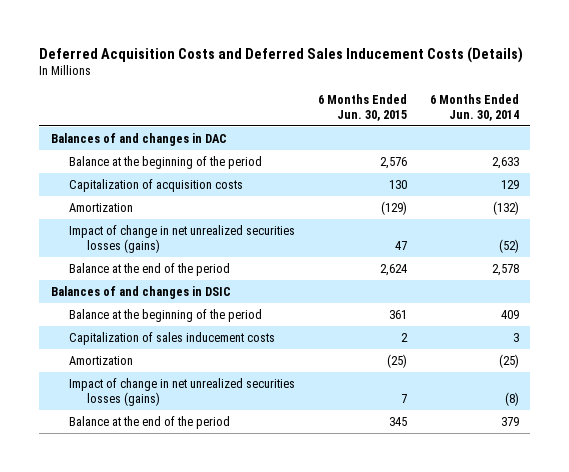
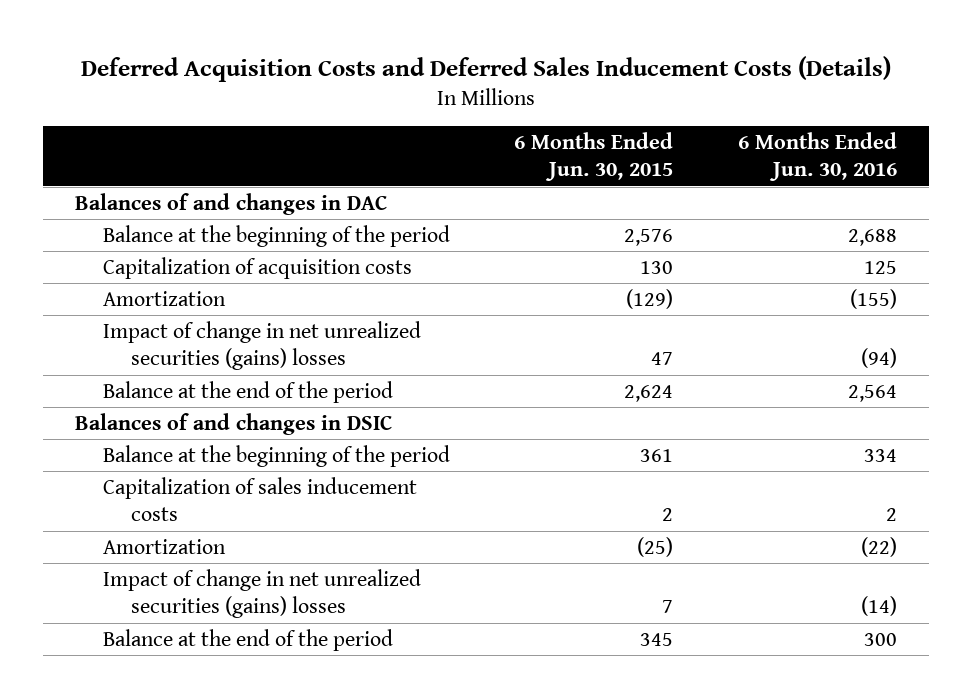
[429,93,519,121] 6 Months Ended Jun. 30, 2014 -> none
none -> [737,132,897,182] 6 Months Ended Jun. 30, 2016
[68,225,295,253] Impact of change in net unrealized securities losses (gains) -> [103,320,422,370] Impact of change in net unrealized securities (gains) losses
[68,378,295,406] Impact of change in net unrealized securities losses (gains) -> [103,568,422,618] Impact of change in net unrealized securities (gains) losses

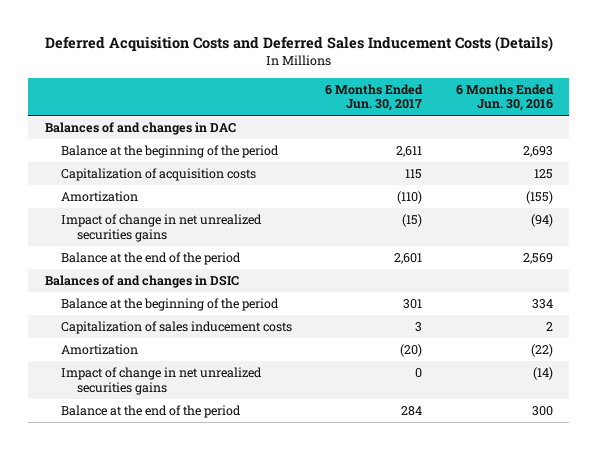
[514,132,674,182] 6 Months Ended Jun. 30, 2015 -> none
none -> [325,83,424,112] 6 Months Ended Jun. 30, 2017
[847,228,897,246] 2,688 -> [522,145,553,157] 2,693
[103,320,422,370] Impact of change in net unrealized securities (gains) losses -> [60,213,262,242] Impact of change in net unrealized securities gains
[847,384,897,402] 2,564 -> [522,252,553,264] 2,569
[103,568,422,618] Impact of change in net unrealized securities (gains) losses -> [60,366,262,395] Impact of change in net unrealized securities gains

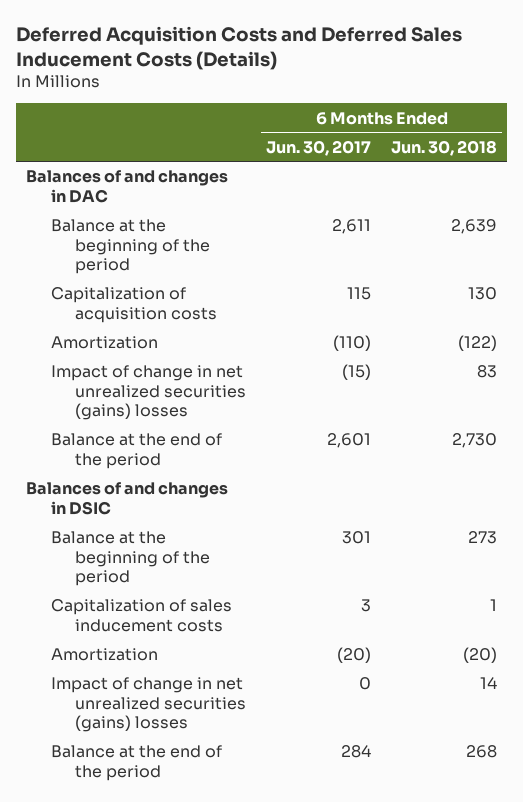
[455,83,554,112] 6 Months Ended Jun. 30, 2016 -> none
none -> [390,139,497,156] Jun. 30, 2018
[60,213,262,242] Impact of change in net unrealized securities gains -> [50,365,247,421] Impact of change in net unrealized securities (gains) losses
[60,366,262,395] Impact of change in net unrealized securities gains -> [50,677,247,733] Impact of change in net unrealized securities (gains) losses

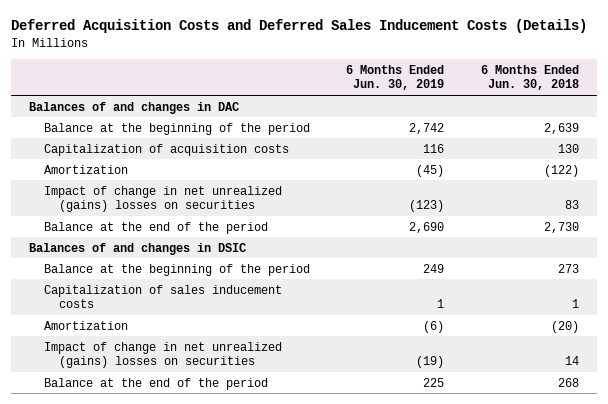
[266,139,372,156] Jun. 30, 2017 -> none
none -> [346,64,445,91] 6 Months Ended Jun. 30, 2019
[50,365,247,421] Impact of change in net unrealized securities (gains) losses -> [43,185,282,213] Impact of change in net unrealized (gains) losses on securities
[50,677,247,733] Impact of change in net unrealized securities (gains) losses -> [43,341,282,369] Impact of change in net unrealized (gains) losses on securities

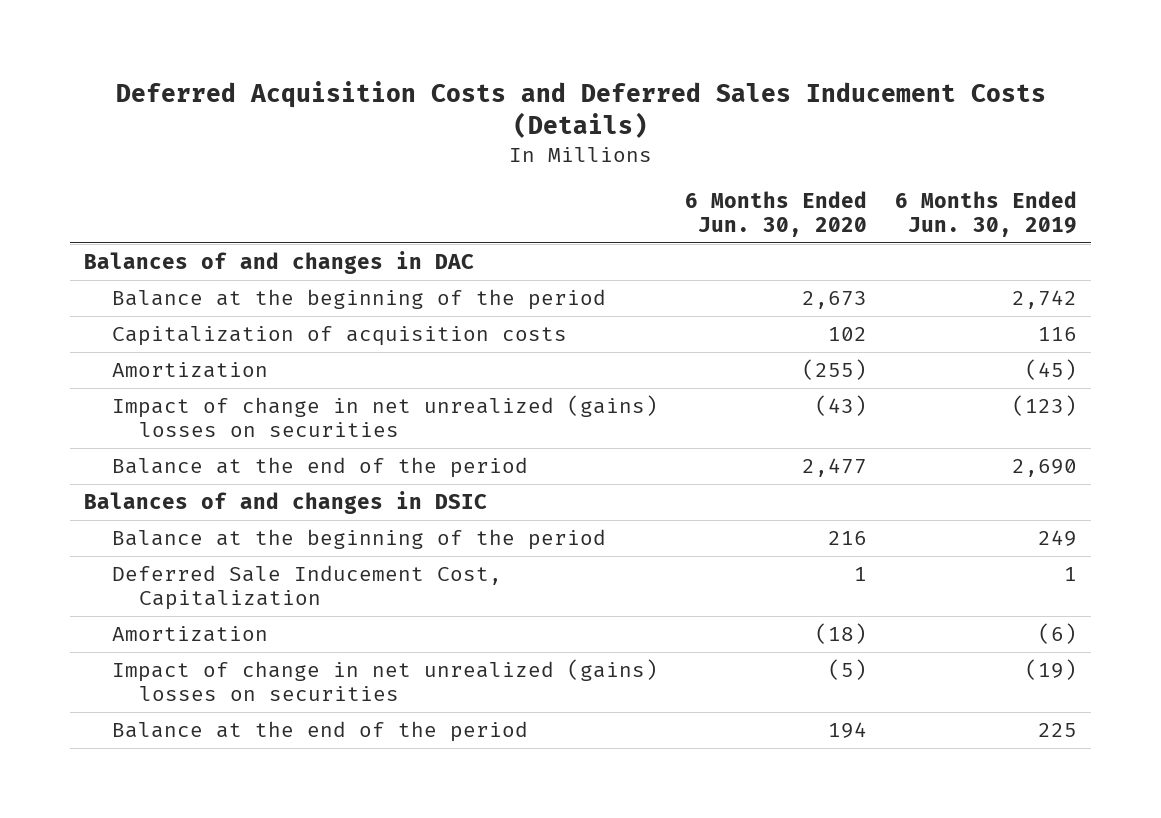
[480,64,579,91] 6 Months Ended Jun. 30, 2018 -> none
none -> [685,191,868,238] 6 Months Ended Jun. 30, 2020
[43,284,282,309] Capitalization of sales inducement costs -> [111,565,502,611] Deferred Sale Inducement Cost, Capitalization

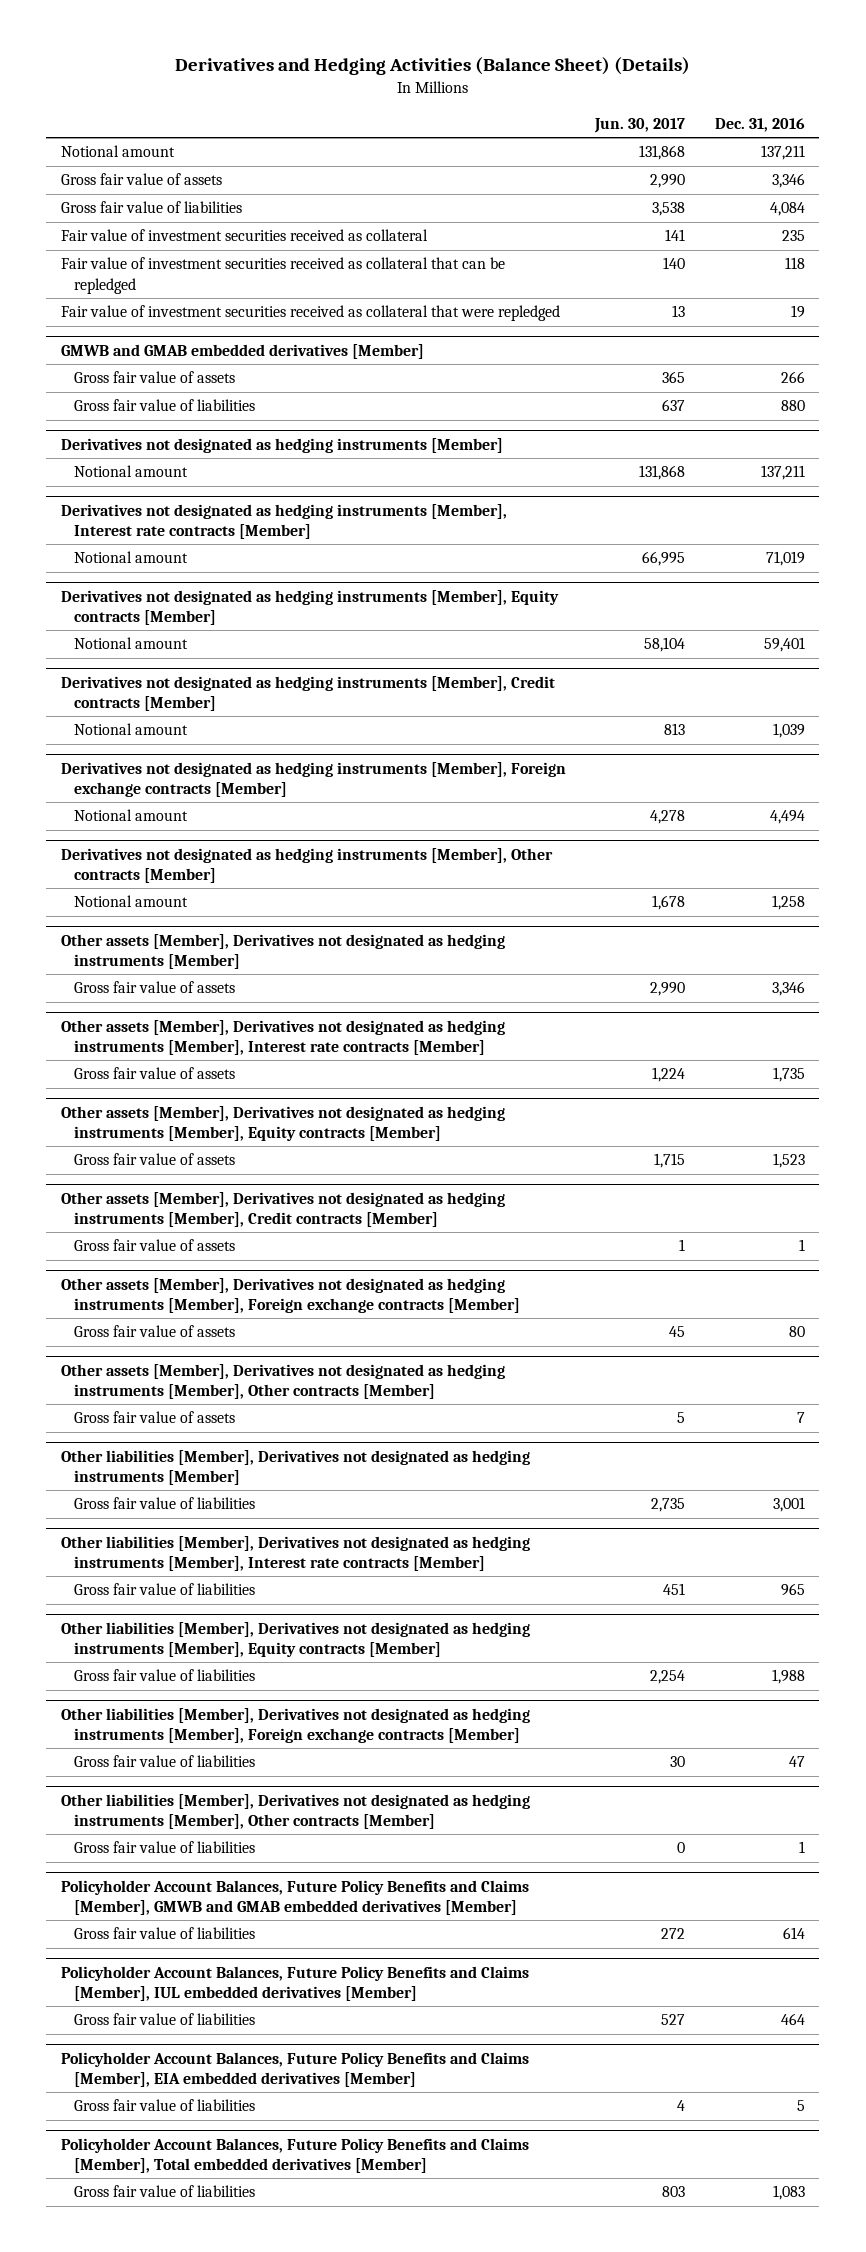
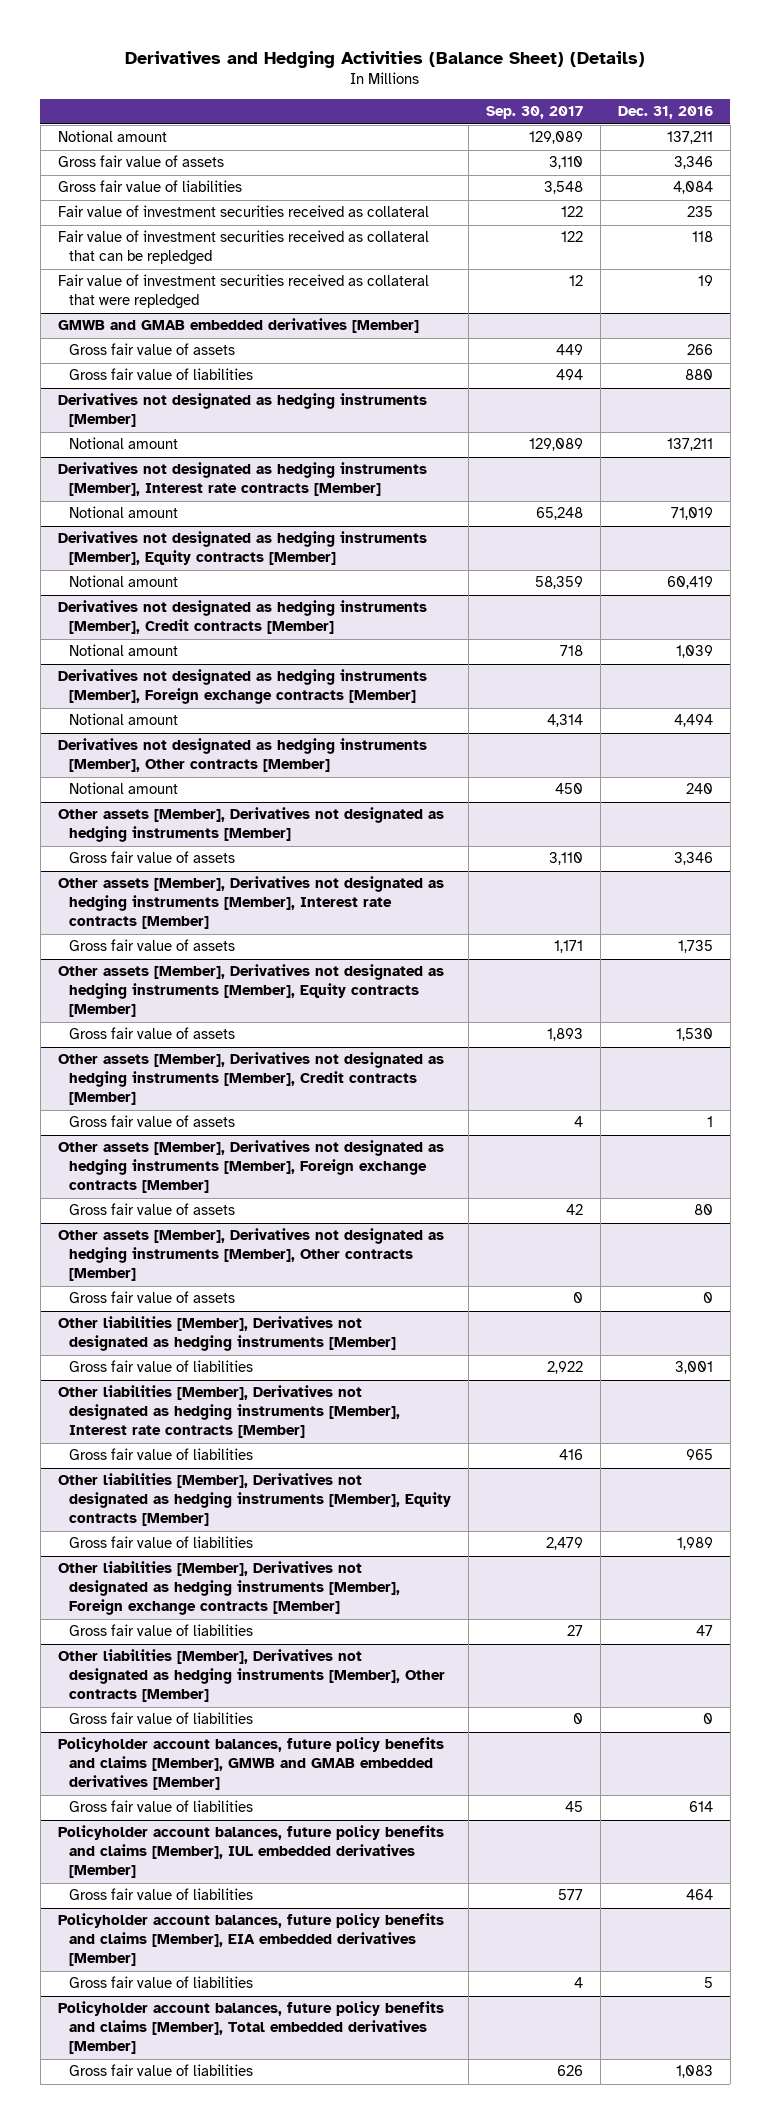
[594,117,686,133] Jun. 30, 2017 -> none
none -> [485,106,583,120] Sep. 30, 2017
[763,637,805,653] 59,401 -> [666,576,713,590] 60,419
[771,895,805,911] 1,258 -> [685,783,713,795] 240
[772,1153,805,1169] 1,523 -> [675,1028,713,1042] 1,530
[796,1412,805,1424] 7 -> [702,1292,713,1304] 0
[771,1669,805,1685] 1,988 -> [676,1537,713,1551] 1,989
[798,1841,805,1854] 1 -> [702,1713,713,1725] 0
[61,1879,530,1915] Policyholder Account Balances, Future Policy Benefits and Claims [Member], GMWB and GMAB embedded derivatives [Member] -> [57,1737,444,1791] Policyholder account balances, future policy benefits and claims [Member], GMWB and GMAB embedded derivatives [Member]
[61,1965,530,2001] Policyholder Account Balances, Future Policy Benefits and Claims [Member], IUL embedded derivatives [Member] -> [57,1825,444,1879] Policyholder account balances, future policy benefits and claims [Member], IUL embedded derivatives [Member]
[61,2051,530,2087] Policyholder Account Balances, Future Policy Benefits and Claims [Member], EIA embedded derivatives [Member] -> [57,1913,444,1967] Policyholder account balances, future policy benefits and claims [Member], EIA embedded derivatives [Member]
[61,2137,530,2173] Policyholder Account Balances, Future Policy Benefits and Claims [Member], Total embedded derivatives [Member] -> [57,2001,444,2055] Policyholder account balances, future policy benefits and claims [Member], Total embedded derivatives [Member]

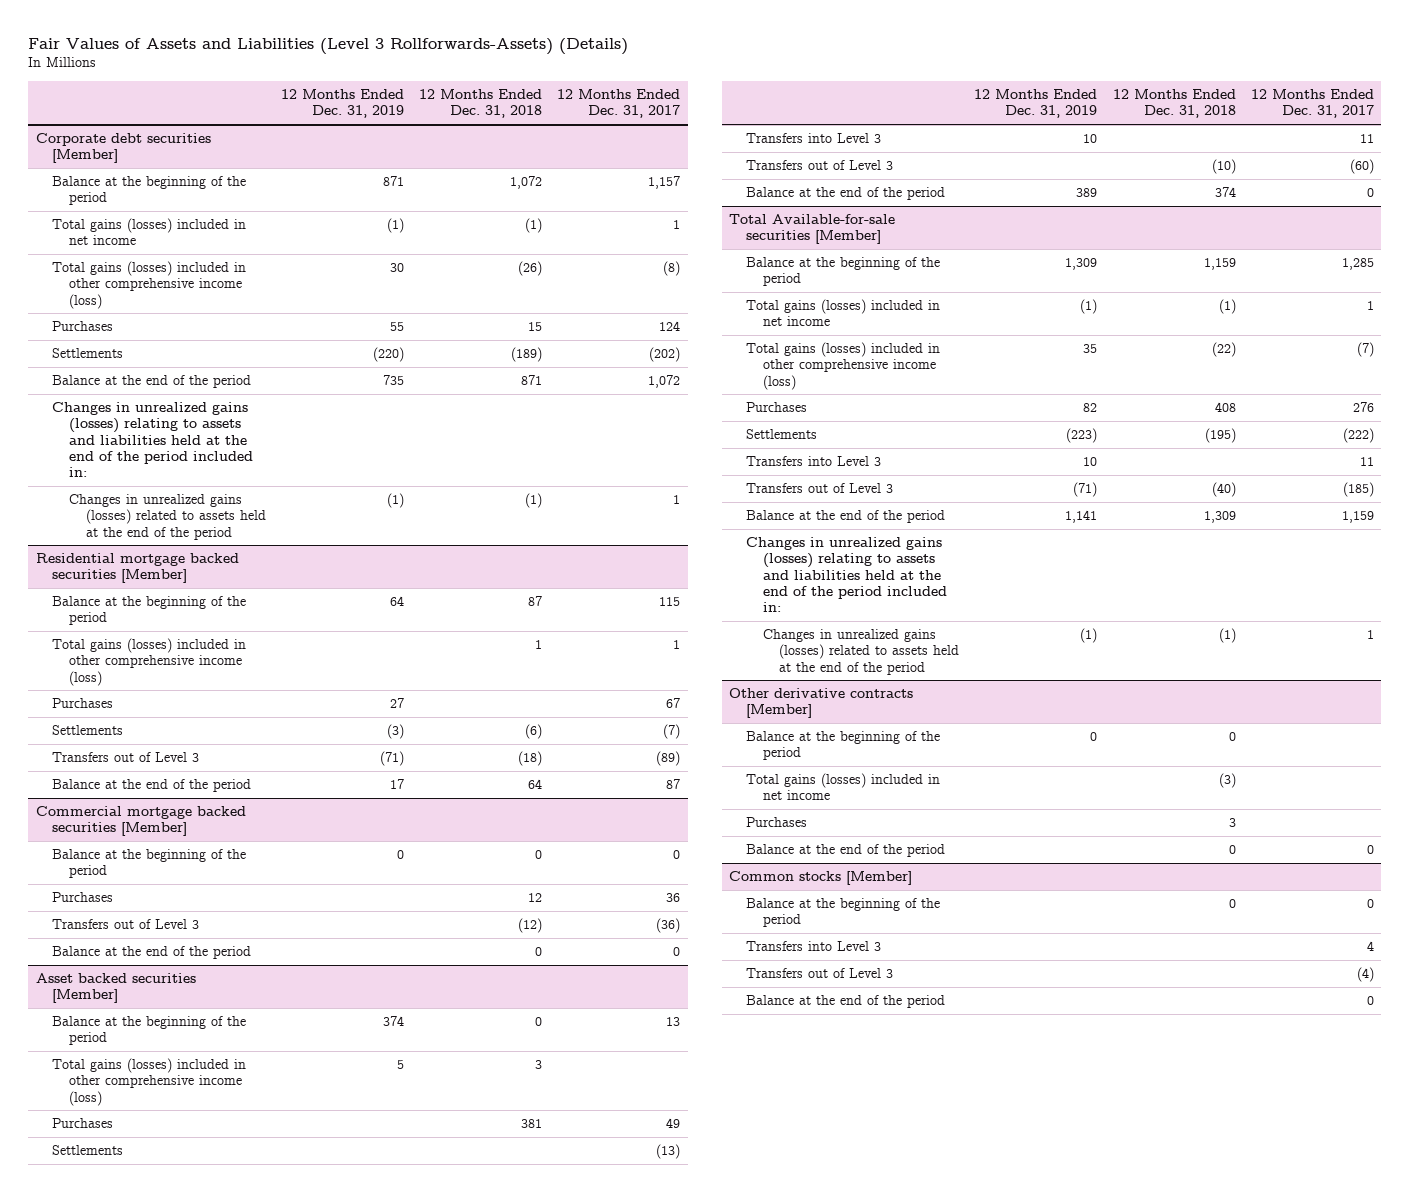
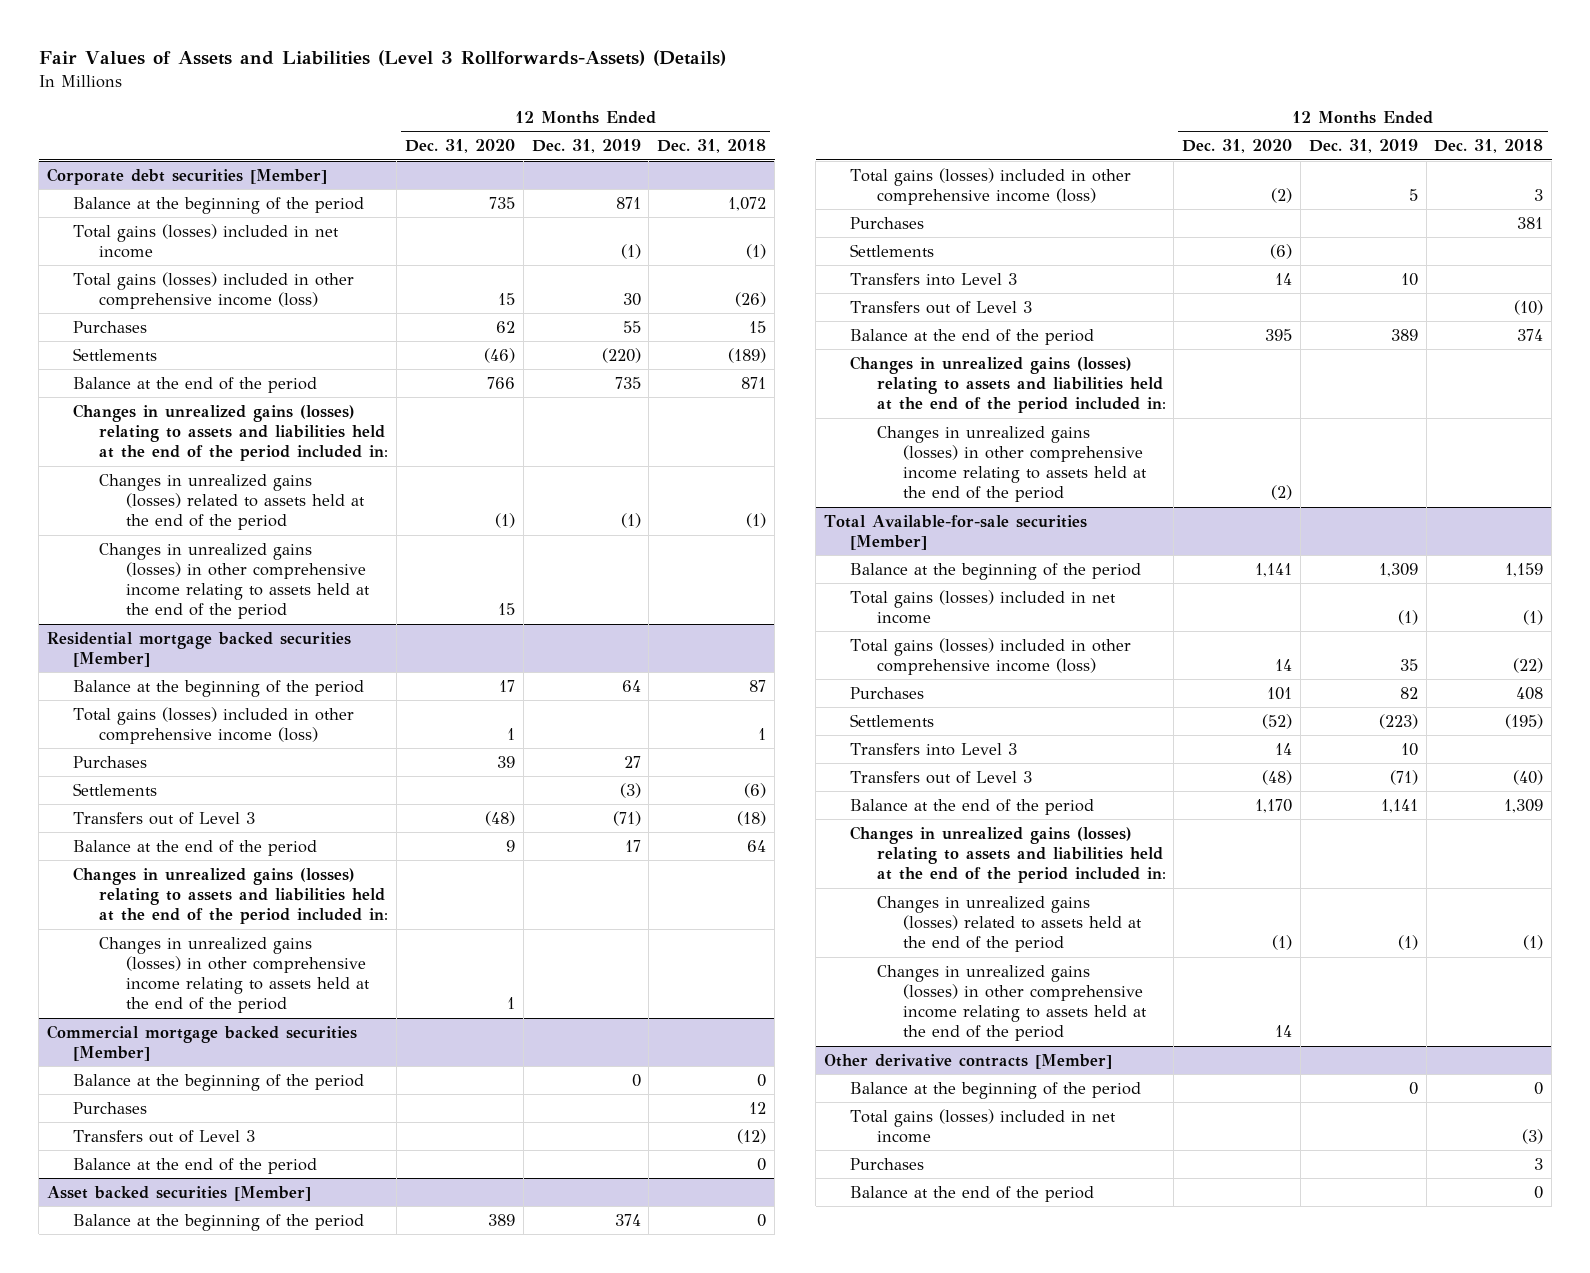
[557,89,681,119] 12 Months Ended Dec. 31, 2017 -> none
none -> [405,139,516,154] Dec. 31, 2020
none -> [99,542,370,620] Changes in unrealized gains (losses) in other comprehensive income relating to assets held at the end of the period
none -> [73,866,389,925] Changes in unrealized gains (losses) relating to assets and liabilities held at the end of the period included in:
none -> [99,936,370,1014] Changes in unrealized gains (losses) in other comprehensive income relating to assets held at the end of the period
none -> [850,355,1166,414] Changes in unrealized gains (losses) relating to assets and liabilities held at the end of the period included in:
none -> [876,425,1147,503] Changes in unrealized gains (losses) in other comprehensive income relating to assets held at the end of the period
none -> [876,964,1147,1042] Changes in unrealized gains (losses) in other comprehensive income relating to assets held at the end of the period
[729,871,913,886] Common stocks [Member] -> none
[745,898,940,928] Balance at the beginning of the period -> none
[745,941,881,952] Transfers into Level 3 -> none
[745,968,893,979] Transfers out of Level 3 -> none
[745,995,945,1009] Balance at the end of the period -> none

